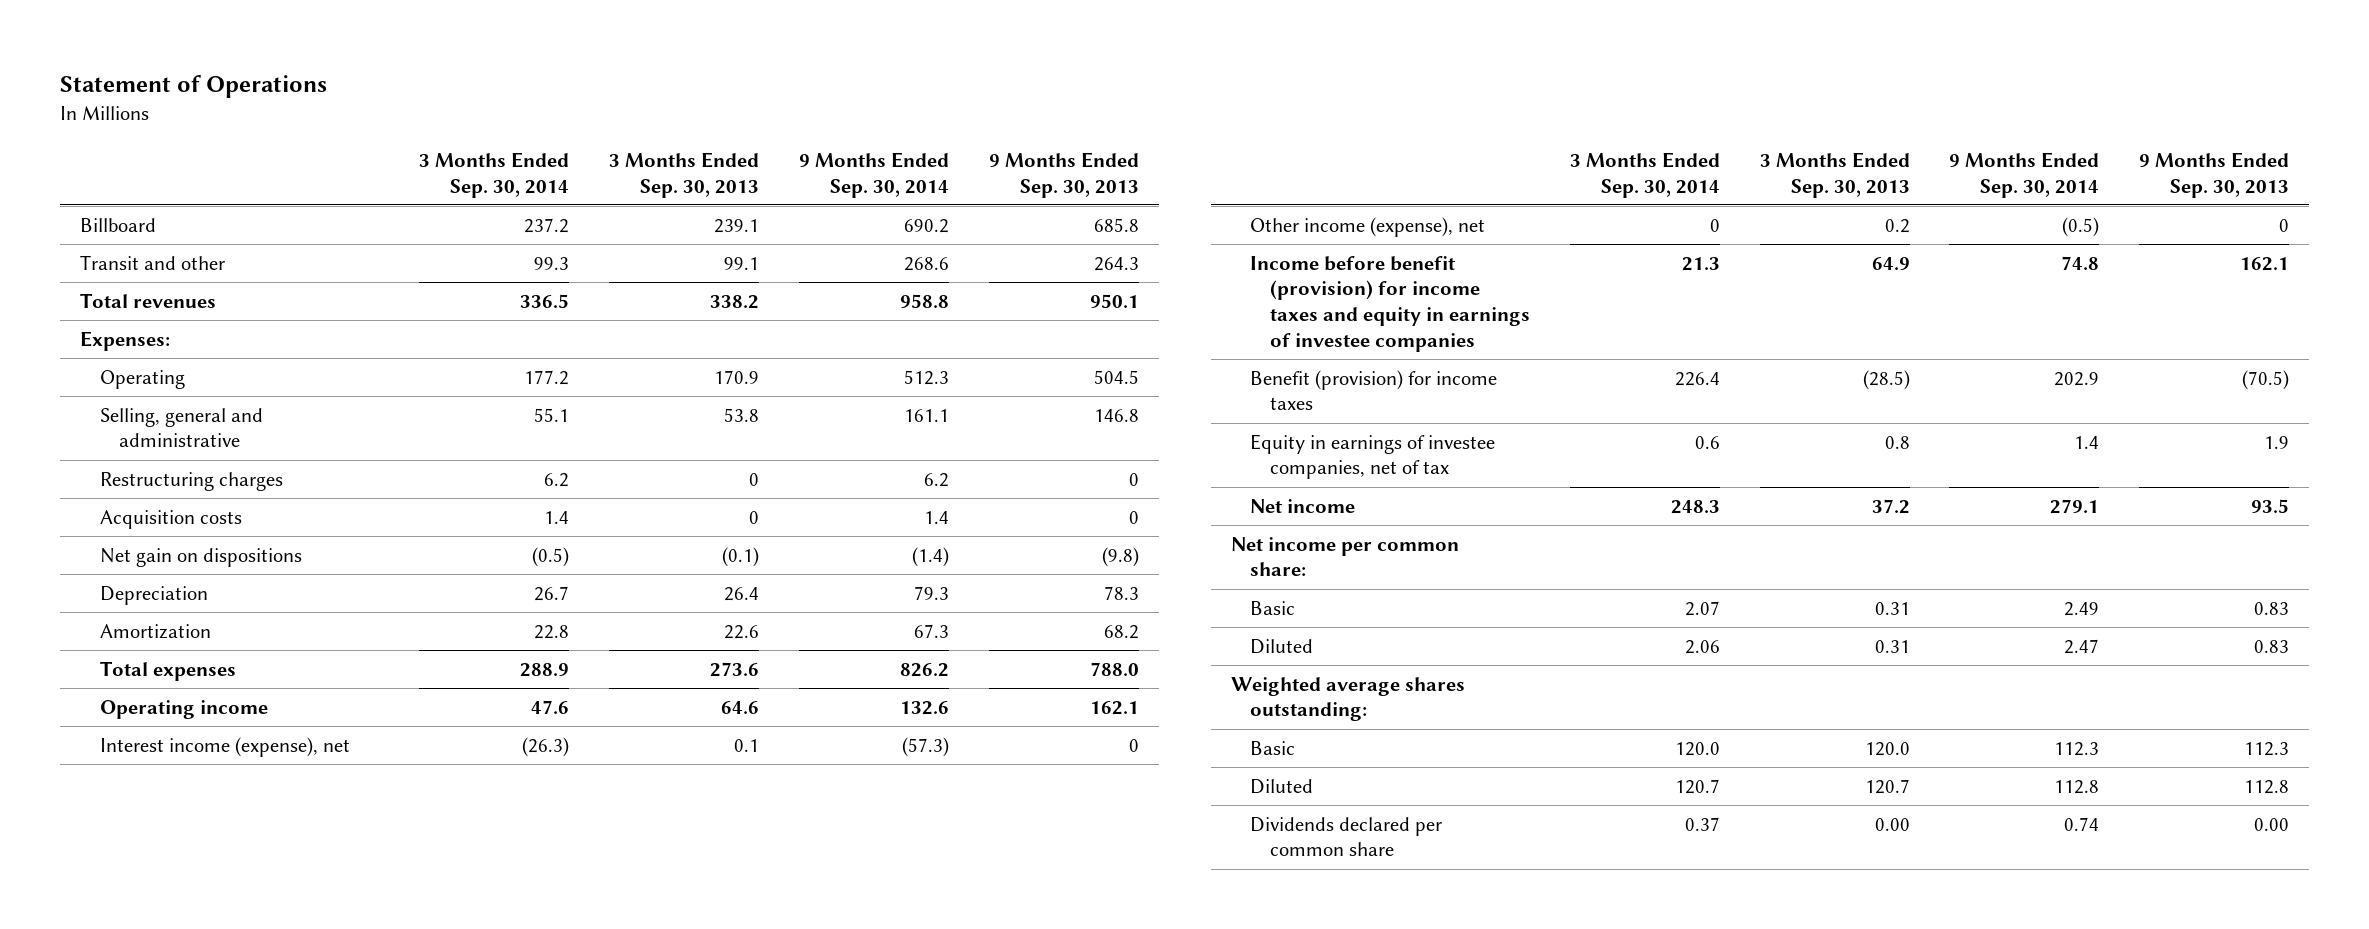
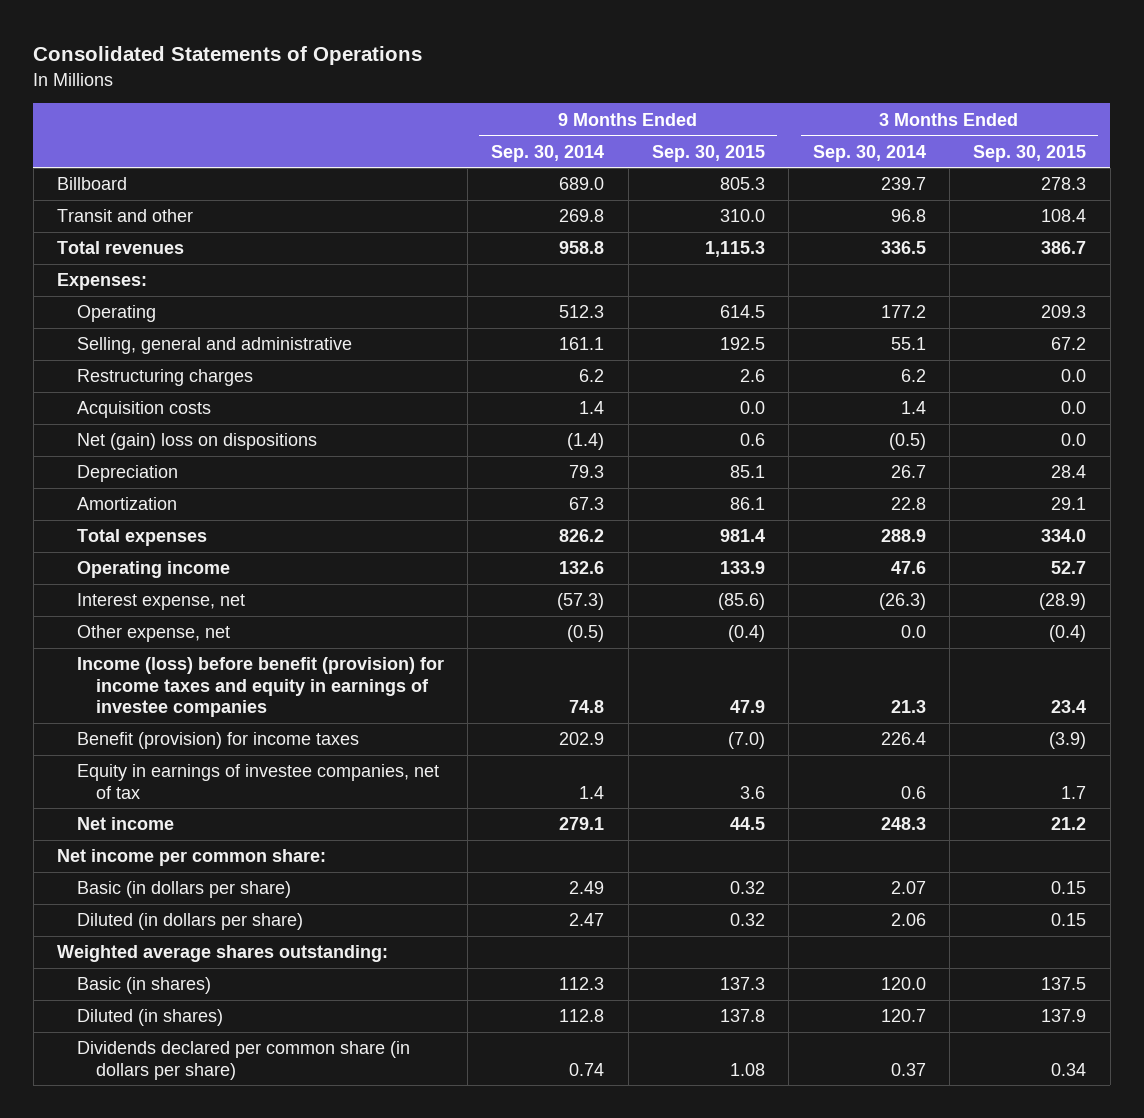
[60,75,328,99] Statement of Operations -> [33,46,423,66] Consolidated Statements of Operations
[609,151,760,198] 3 Months Ended Sep. 30, 2013 -> none
[988,151,1139,198] 9 Months Ended Sep. 30, 2013 -> none
none -> [651,144,765,162] Sep. 30, 2015
none -> [973,144,1087,162] Sep. 30, 2015
[524,217,570,233] 237.2 -> [880,177,926,191] 239.7
[903,218,949,233] 690.2 -> [559,177,605,191] 689.0
[534,256,570,270] 99.3 -> [890,209,926,223] 96.8
[903,256,949,271] 268.6 -> [559,209,605,223] 269.8
[99,547,302,567] Net gain on dispositions -> [76,433,317,451] Net (gain) loss on dispositions
[99,736,350,757] Interest income (expense), net -> [76,593,245,611] Interest expense, net
[1250,216,1486,237] Other income (expense), net -> [76,625,230,643] Other expense, net
[1709,218,1720,232] 0 -> [900,625,926,639] 0.0
[1250,255,1530,352] Income before benefit (provision) for income taxes and equity in earnings of investee companies -> [76,657,444,718] Income (loss) before benefit (provision) for income taxes and equity in earnings of investee companies
[1250,600,1296,615] Basic -> [76,881,291,899] Basic (in dollars per share)
[1250,638,1314,654] Diluted -> [76,913,303,931] Diluted (in dollars per share)
[1250,740,1296,755] Basic -> [76,977,211,995] Basic (in shares)
[1250,778,1314,794] Diluted -> [76,1009,223,1027] Diluted (in shares)
[1250,816,1443,857] Dividends declared per common share -> [76,1041,410,1080] Dividends declared per common share (in dollars per share)

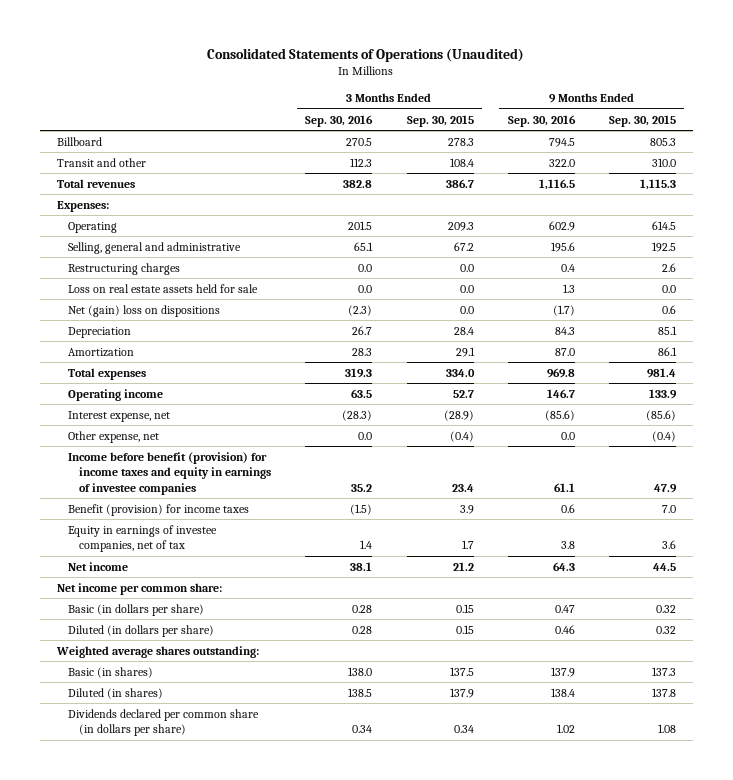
[33,46,423,66] Consolidated Statements of Operations -> [207,47,525,62] Consolidated Statements of Operations (Unaudited)
[491,144,605,162] Sep. 30, 2014 -> none
[812,144,926,162] Sep. 30, 2014 -> none
none -> [305,114,374,127] Sep. 30, 2016
none -> [507,114,576,127] Sep. 30, 2016
[76,401,211,419] Acquisition costs -> none
none -> [68,283,259,293] Loss on real estate assets held for sale
[76,657,444,718] Income (loss) before benefit (provision) for income taxes and equity in earnings of investee companies -> [68,451,272,495] Income before benefit (provision) for income taxes and equity in earnings of investee companies
[727,732,765,750] (7.0) -> [661,504,676,513] 7.0
[1049,732,1087,750] (3.9) -> [459,504,474,514] 3.9

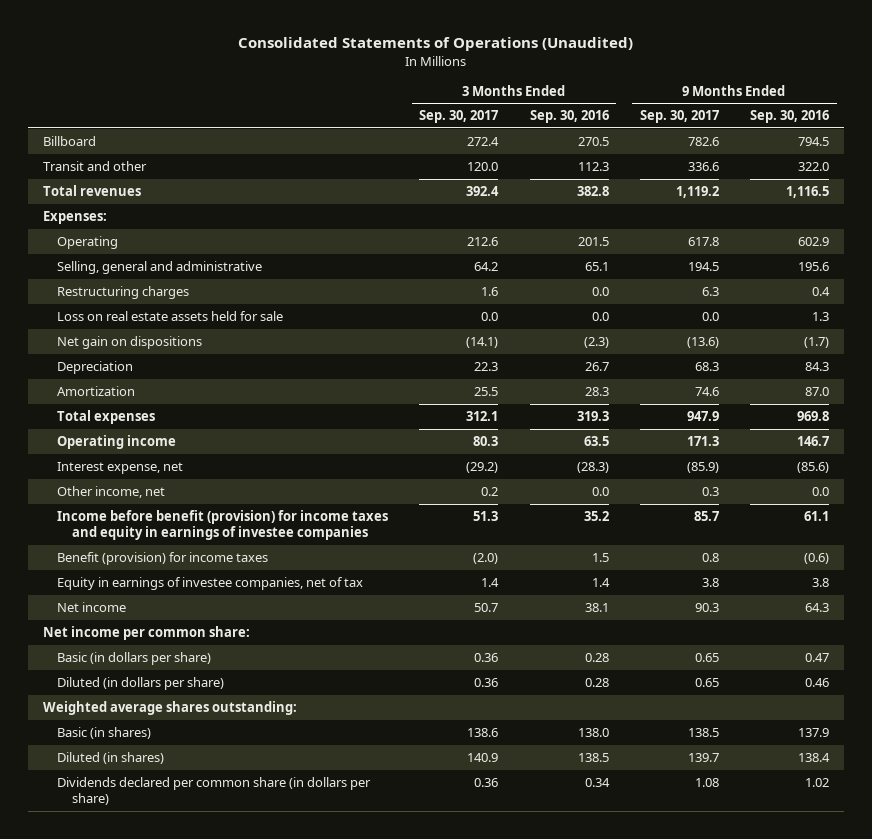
[406,114,474,127] Sep. 30, 2015 -> none
[608,114,676,127] Sep. 30, 2015 -> none
none -> [419,110,499,124] Sep. 30, 2017
none -> [639,110,719,124] Sep. 30, 2017
[68,304,221,317] Net (gain) loss on dispositions -> [57,336,203,350] Net gain on dispositions
[68,430,160,443] Other expense, net -> [57,486,166,499] Other income, net
[350,503,373,515] (1.5) -> [591,553,609,563] 1.5
[560,503,575,513] 0.6 -> [803,553,829,565] (0.6)

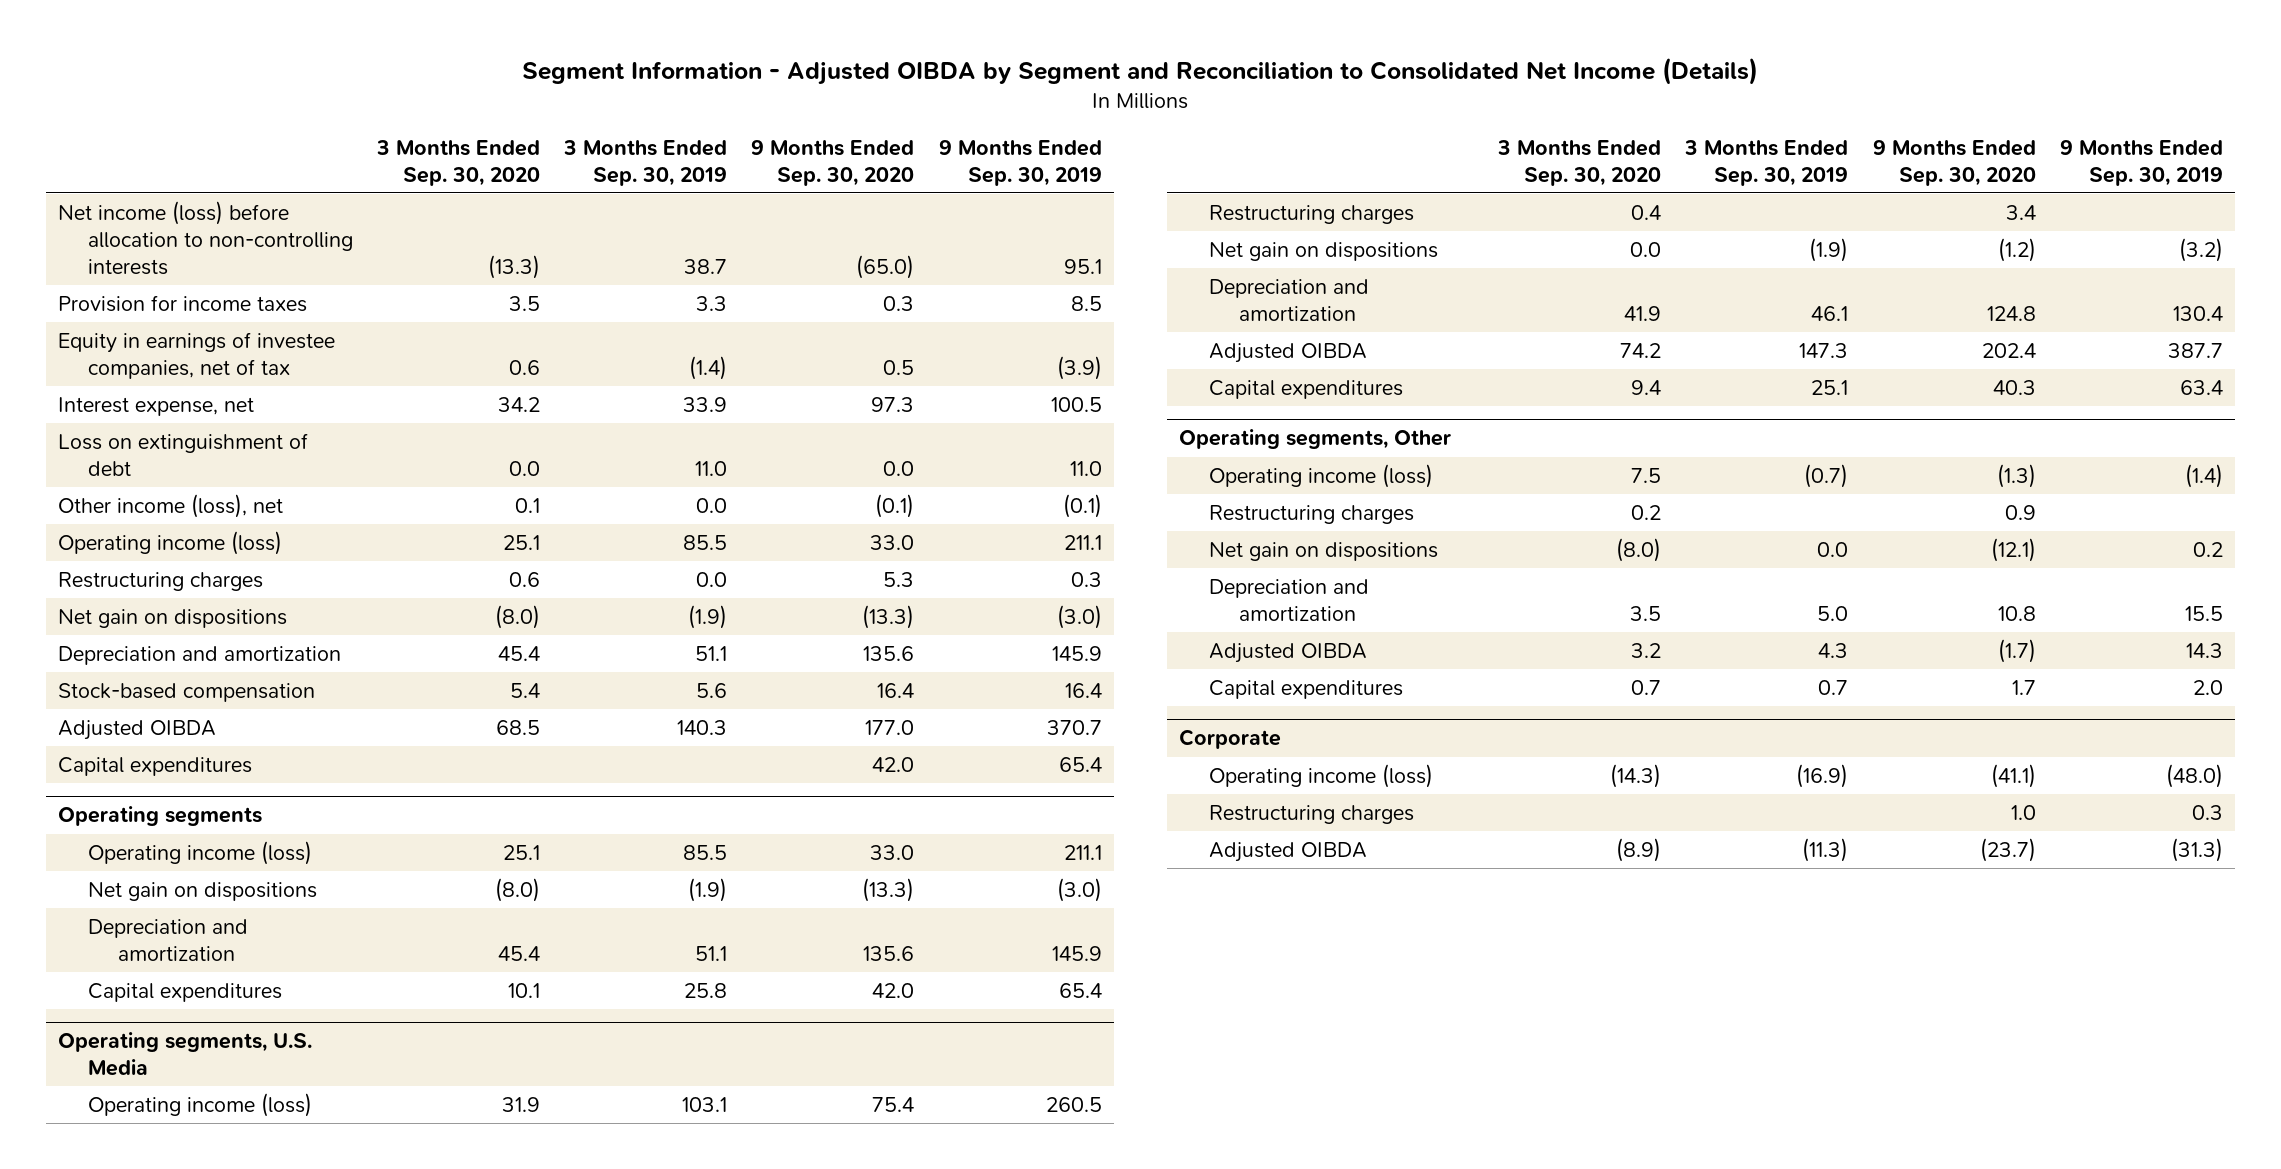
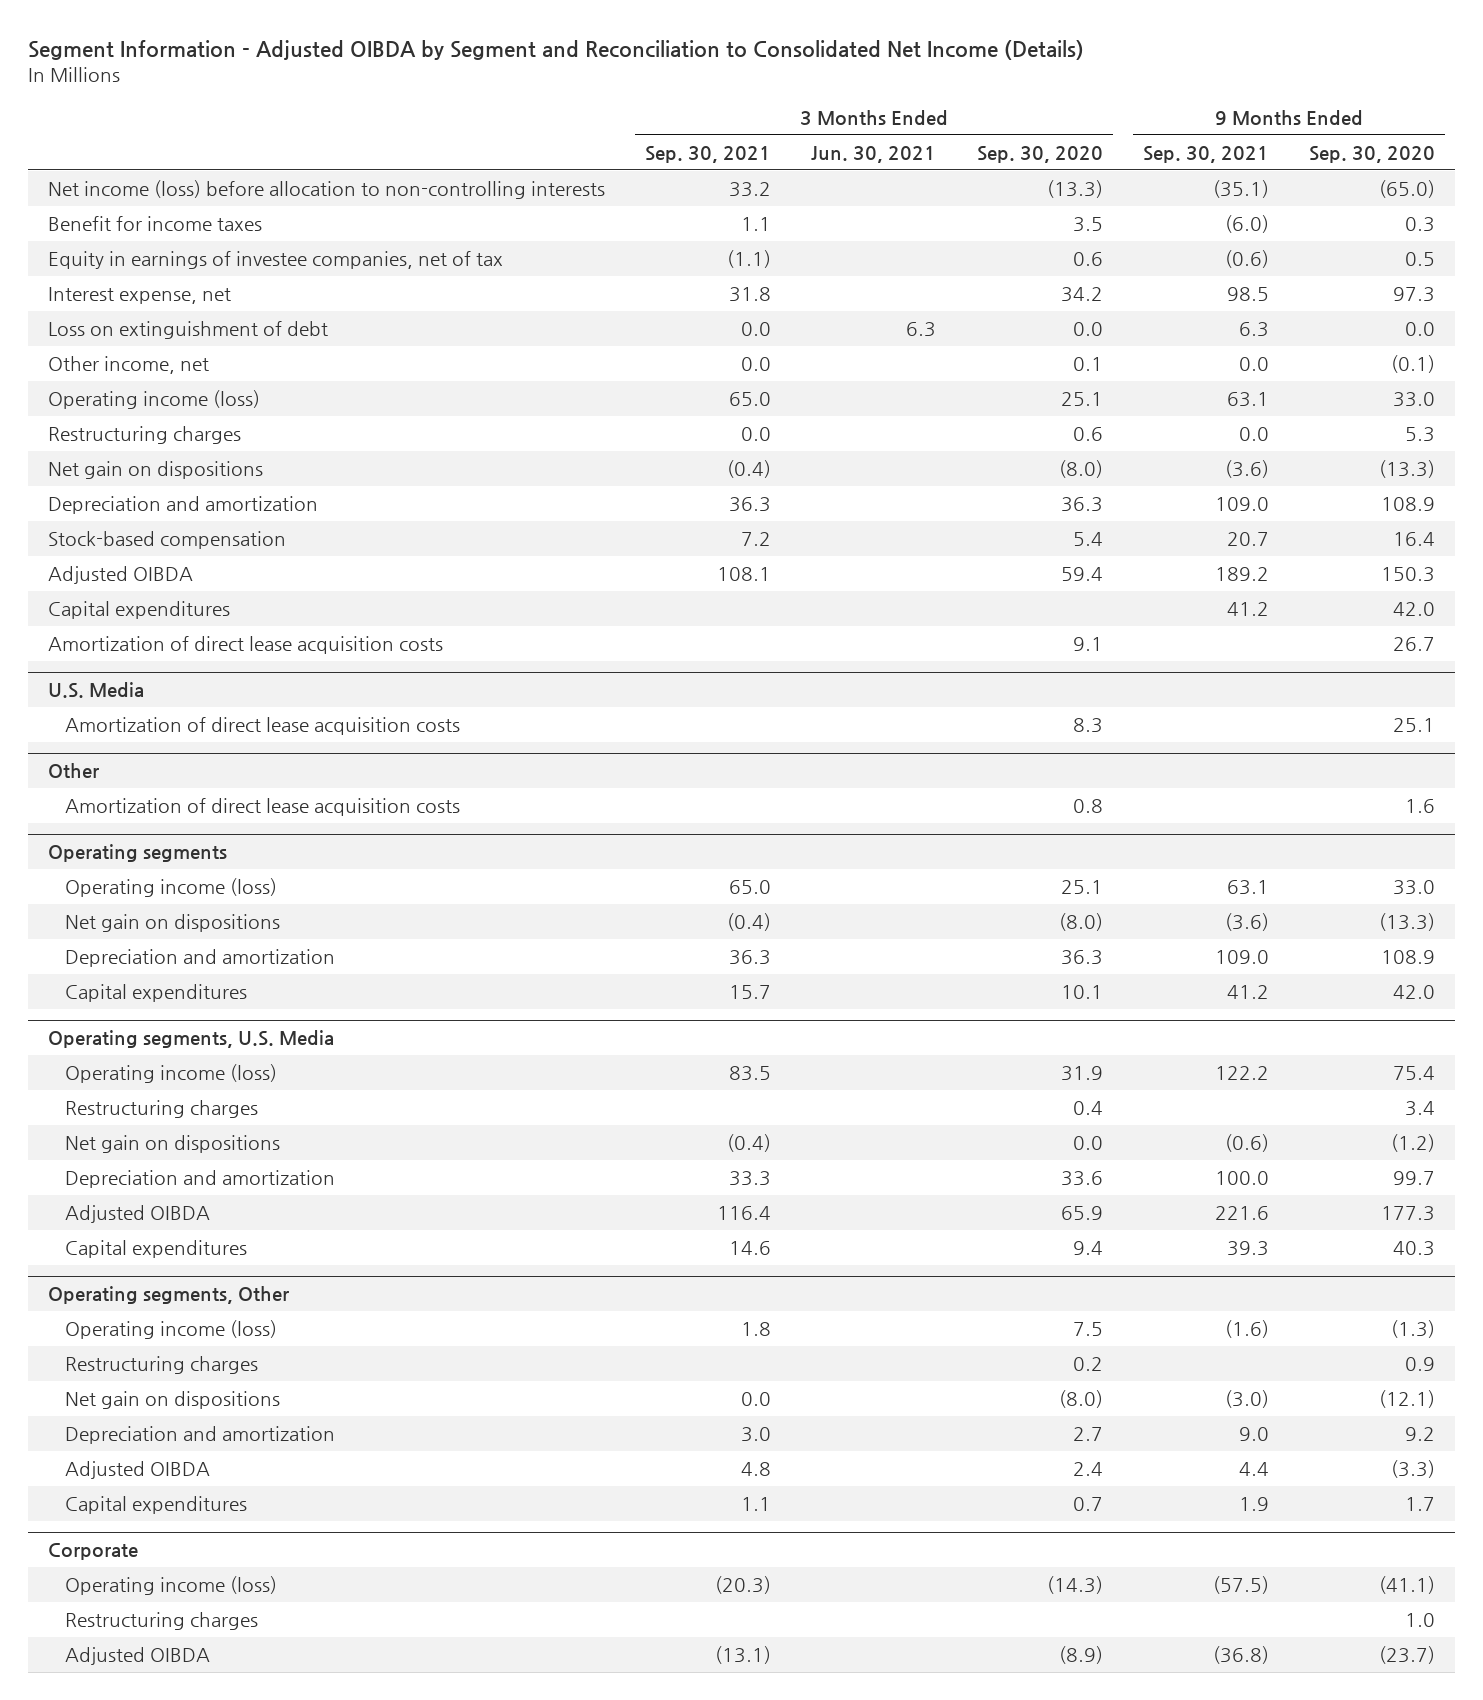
[563,139,728,186] 3 Months Ended Sep. 30, 2019 -> none
[938,139,1102,186] 9 Months Ended Sep. 30, 2019 -> none
none -> [645,145,772,163] Sep. 30, 2021
none -> [811,145,937,163] Jun. 30, 2021
none -> [1142,145,1269,163] Sep. 30, 2021
[57,294,307,312] Provision for income taxes -> [47,216,262,232] Benefit for income taxes
[57,493,283,518] Other income (loss), net -> [47,356,209,375] Other income, net
[497,645,540,661] 45.4 -> [1060,497,1103,513] 36.3
[863,645,915,661] 135.6 -> [1381,497,1436,512] 108.9
[495,719,540,735] 68.5 -> [1060,567,1103,582] 59.4
[865,719,915,735] 177.0 -> [1381,567,1436,583] 150.3
none -> [47,636,443,655] Amortization of direct lease acquisition costs
none -> [47,682,144,699] U.S. Media
none -> [64,717,460,736] Amortization of direct lease acquisition costs
none -> [47,763,99,779] Other
none -> [64,798,460,817] Amortization of direct lease acquisition costs
[497,945,540,961] 45.4 -> [1060,950,1103,966] 36.3
[863,945,915,961] 135.6 -> [1381,950,1436,965] 108.9
[1624,305,1662,321] 41.9 -> [1060,1171,1103,1187] 33.6
[1986,305,2036,321] 124.8 -> [1393,1171,1436,1186] 99.7
[1620,342,1662,358] 74.2 -> [1060,1206,1103,1221] 65.9
[1981,342,2036,358] 202.4 -> [1381,1206,1436,1222] 177.3
[1630,605,1662,621] 3.5 -> [1072,1427,1103,1442] 2.7
[1997,605,2036,621] 10.8 -> [1405,1427,1436,1442] 9.2
[1631,642,1662,658] 3.2 -> [1072,1462,1103,1477] 2.4
[1997,638,2036,663] (1.7) -> [1391,1460,1436,1479] (3.3)

